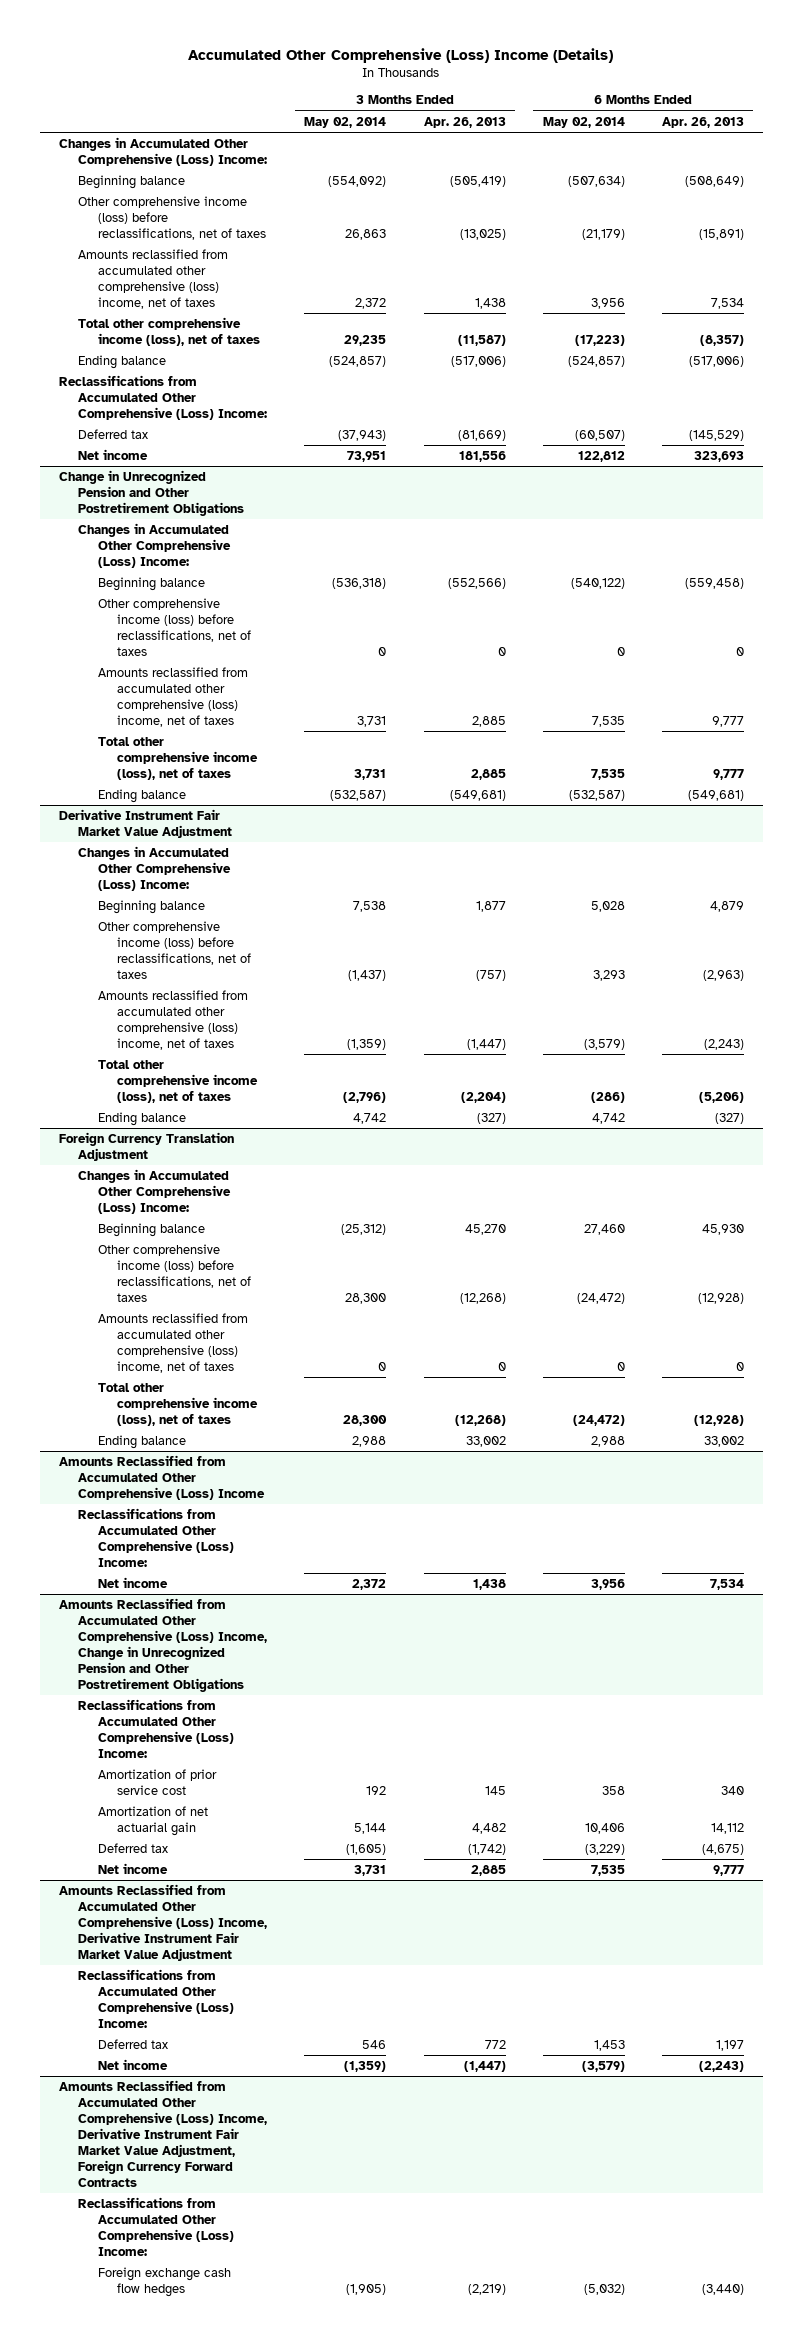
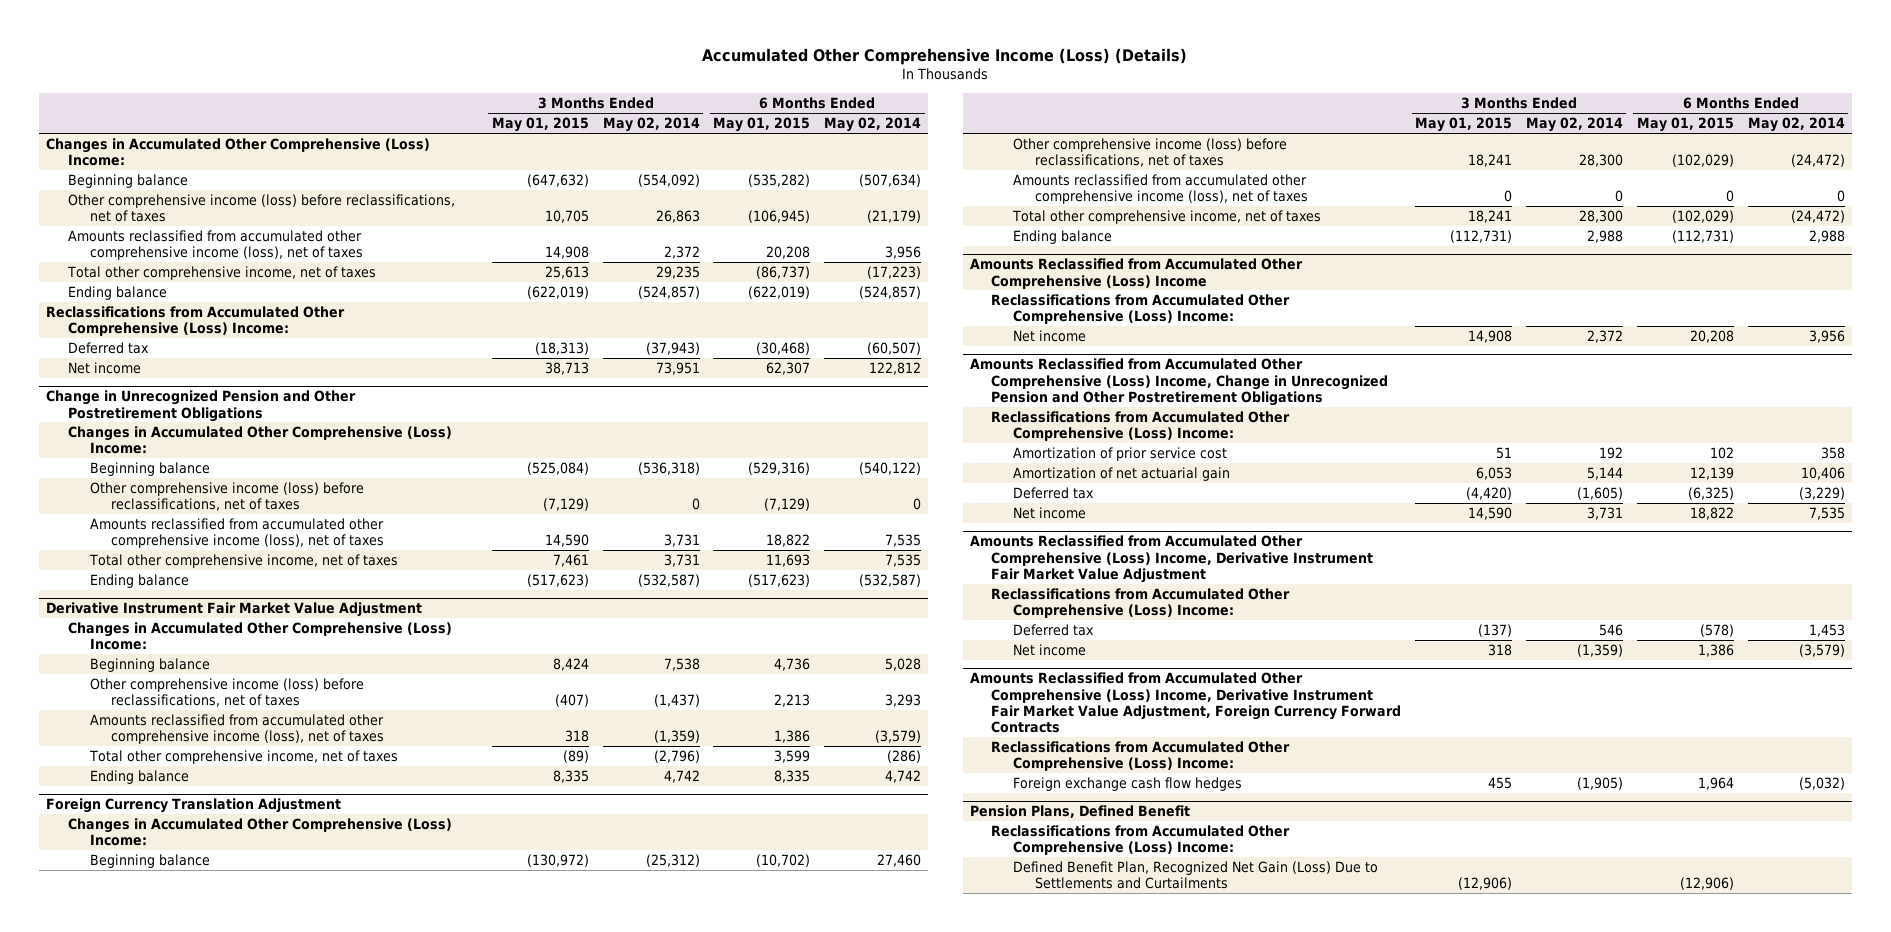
[188,47,614,63] Accumulated Other Comprehensive (Loss) Income (Details) -> [702,47,1188,65] Accumulated Other Comprehensive Income (Loss) (Details)
[423,116,506,128] Apr. 26, 2013 -> none
[661,116,744,128] Apr. 26, 2013 -> none
none -> [491,117,589,133] May 01, 2015
none -> [713,117,811,133] May 01, 2015
[78,249,229,309] Amounts reclassified from accumulated other comprehensive (loss) income, net of taxes -> [67,230,363,261] Amounts reclassified from accumulated other comprehensive income (loss), net of taxes
[78,317,260,347] Total other comprehensive income (loss), net of taxes -> [66,266,376,281] Total other comprehensive income, net of taxes
[97,667,248,727] Amounts reclassified from accumulated other comprehensive (loss) income, net of taxes -> [89,518,385,549] Amounts reclassified from accumulated other comprehensive income (loss), net of taxes
[97,737,259,780] Total other comprehensive income (loss), net of taxes -> [88,554,398,569] Total other comprehensive income, net of taxes
[97,990,248,1050] Amounts reclassified from accumulated other comprehensive (loss) income, net of taxes -> [89,714,385,745] Amounts reclassified from accumulated other comprehensive income (loss), net of taxes
[97,1060,259,1103] Total other comprehensive income (loss), net of taxes -> [88,750,398,765] Total other comprehensive income, net of taxes
[97,1313,248,1373] Amounts reclassified from accumulated other comprehensive (loss) income, net of taxes -> [1013,174,1308,205] Amounts reclassified from accumulated other comprehensive income (loss), net of taxes
[97,1383,259,1426] Total other comprehensive income (loss), net of taxes -> [1012,210,1322,225] Total other comprehensive income, net of taxes
none -> [969,805,1190,819] Pension Plans, Defined Benefit
none -> [991,825,1291,856] Reclassifications from Accumulated Other Comprehensive (Loss) Income:
none -> [1013,861,1379,890] Defined Benefit Plan, Recognized Net Gain (Loss) Due to Settlements and Curtailments

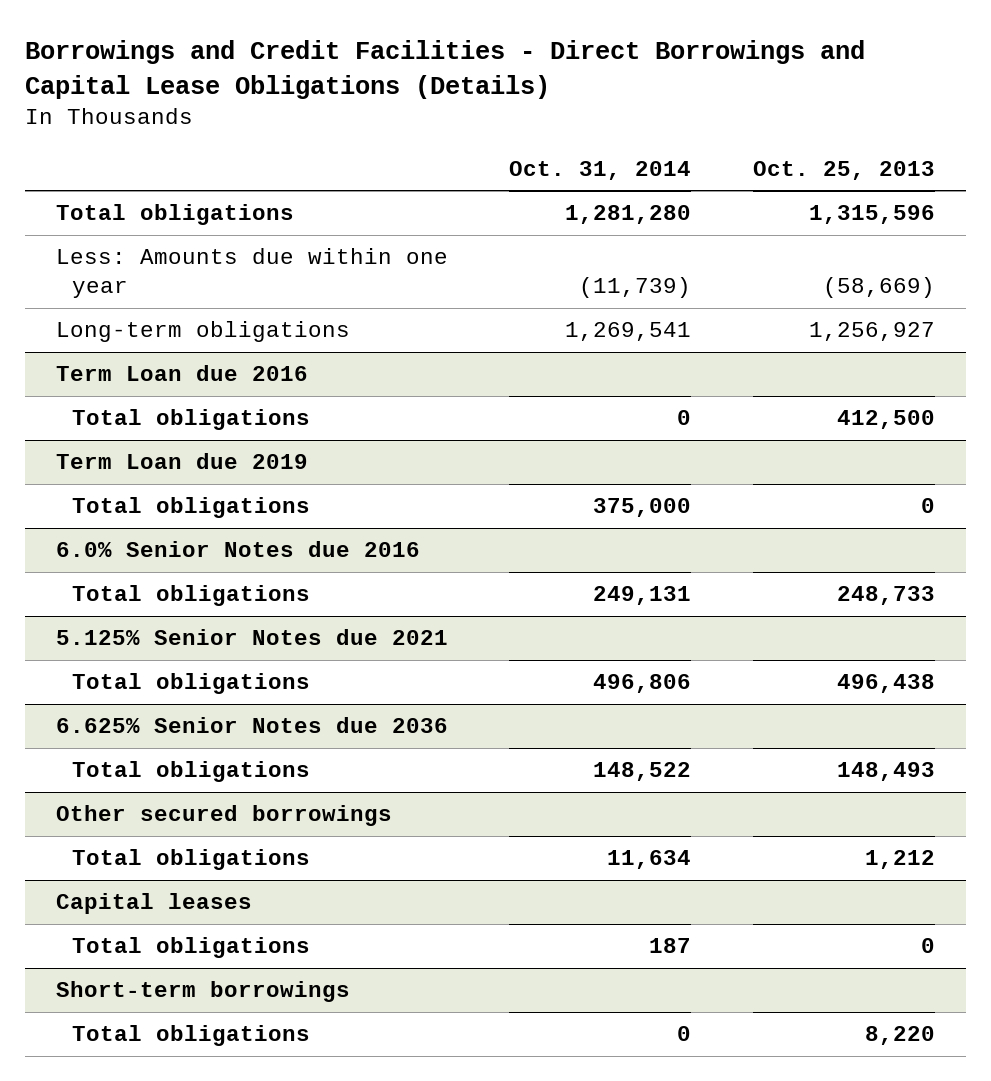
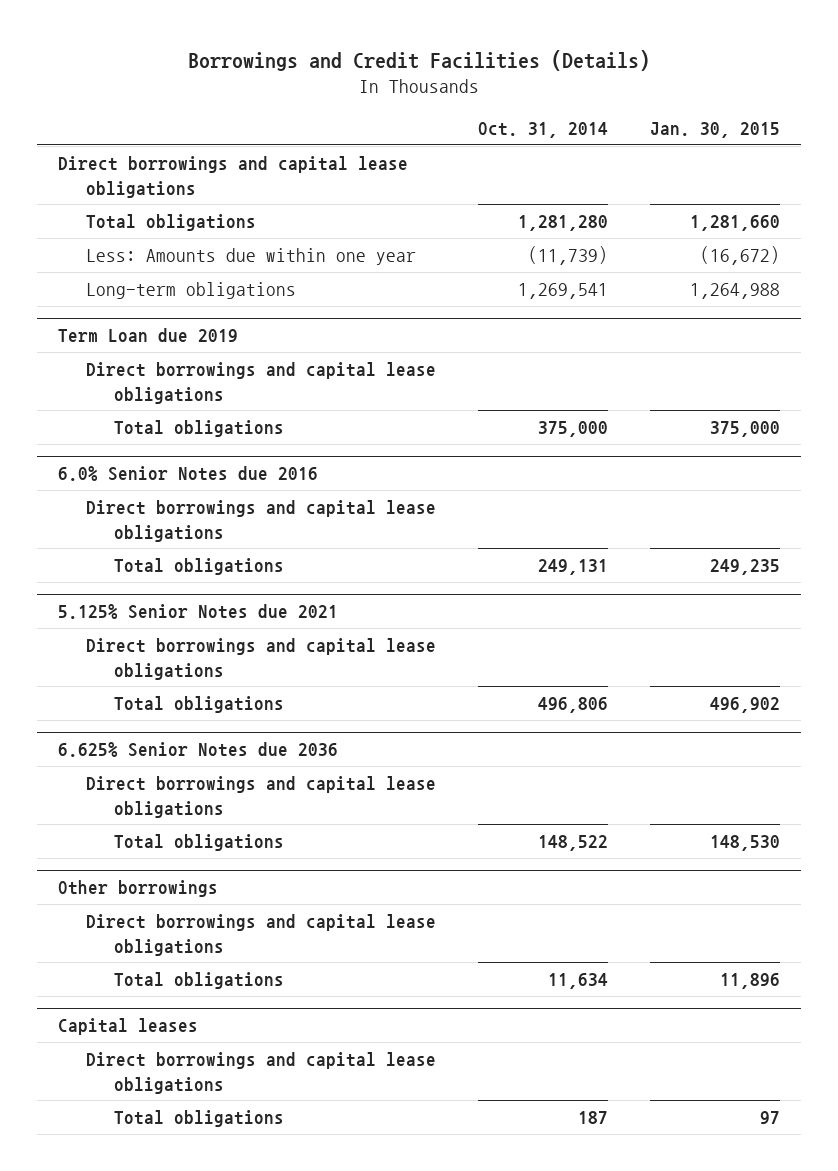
[24,40,865,99] Borrowings and Credit Facilities - Direct Borrowings and Capital Lease Obligations (Details) -> [188,49,651,71] Borrowings and Credit Facilities (Details)
[753,160,936,180] Oct. 25, 2013 -> none
none -> [650,122,781,139] Jan. 30, 2015
none -> [57,155,408,198] Direct borrowings and capital lease obligations
[55,365,308,382] Term Loan due 2016 -> none
[72,409,311,431] Total obligations -> none
none -> [86,361,437,404] Direct borrowings and capital lease obligations
none -> [86,499,437,542] Direct borrowings and capital lease obligations
none -> [86,637,437,680] Direct borrowings and capital lease obligations
none -> [86,775,437,818] Direct borrowings and capital lease obligations
[55,805,392,827] Other secured borrowings -> [57,880,218,898] Other borrowings
none -> [86,913,437,956] Direct borrowings and capital lease obligations
none -> [86,1051,437,1094] Direct borrowings and capital lease obligations
[55,981,350,1003] Short-term borrowings -> none
[72,1025,311,1047] Total obligations -> none

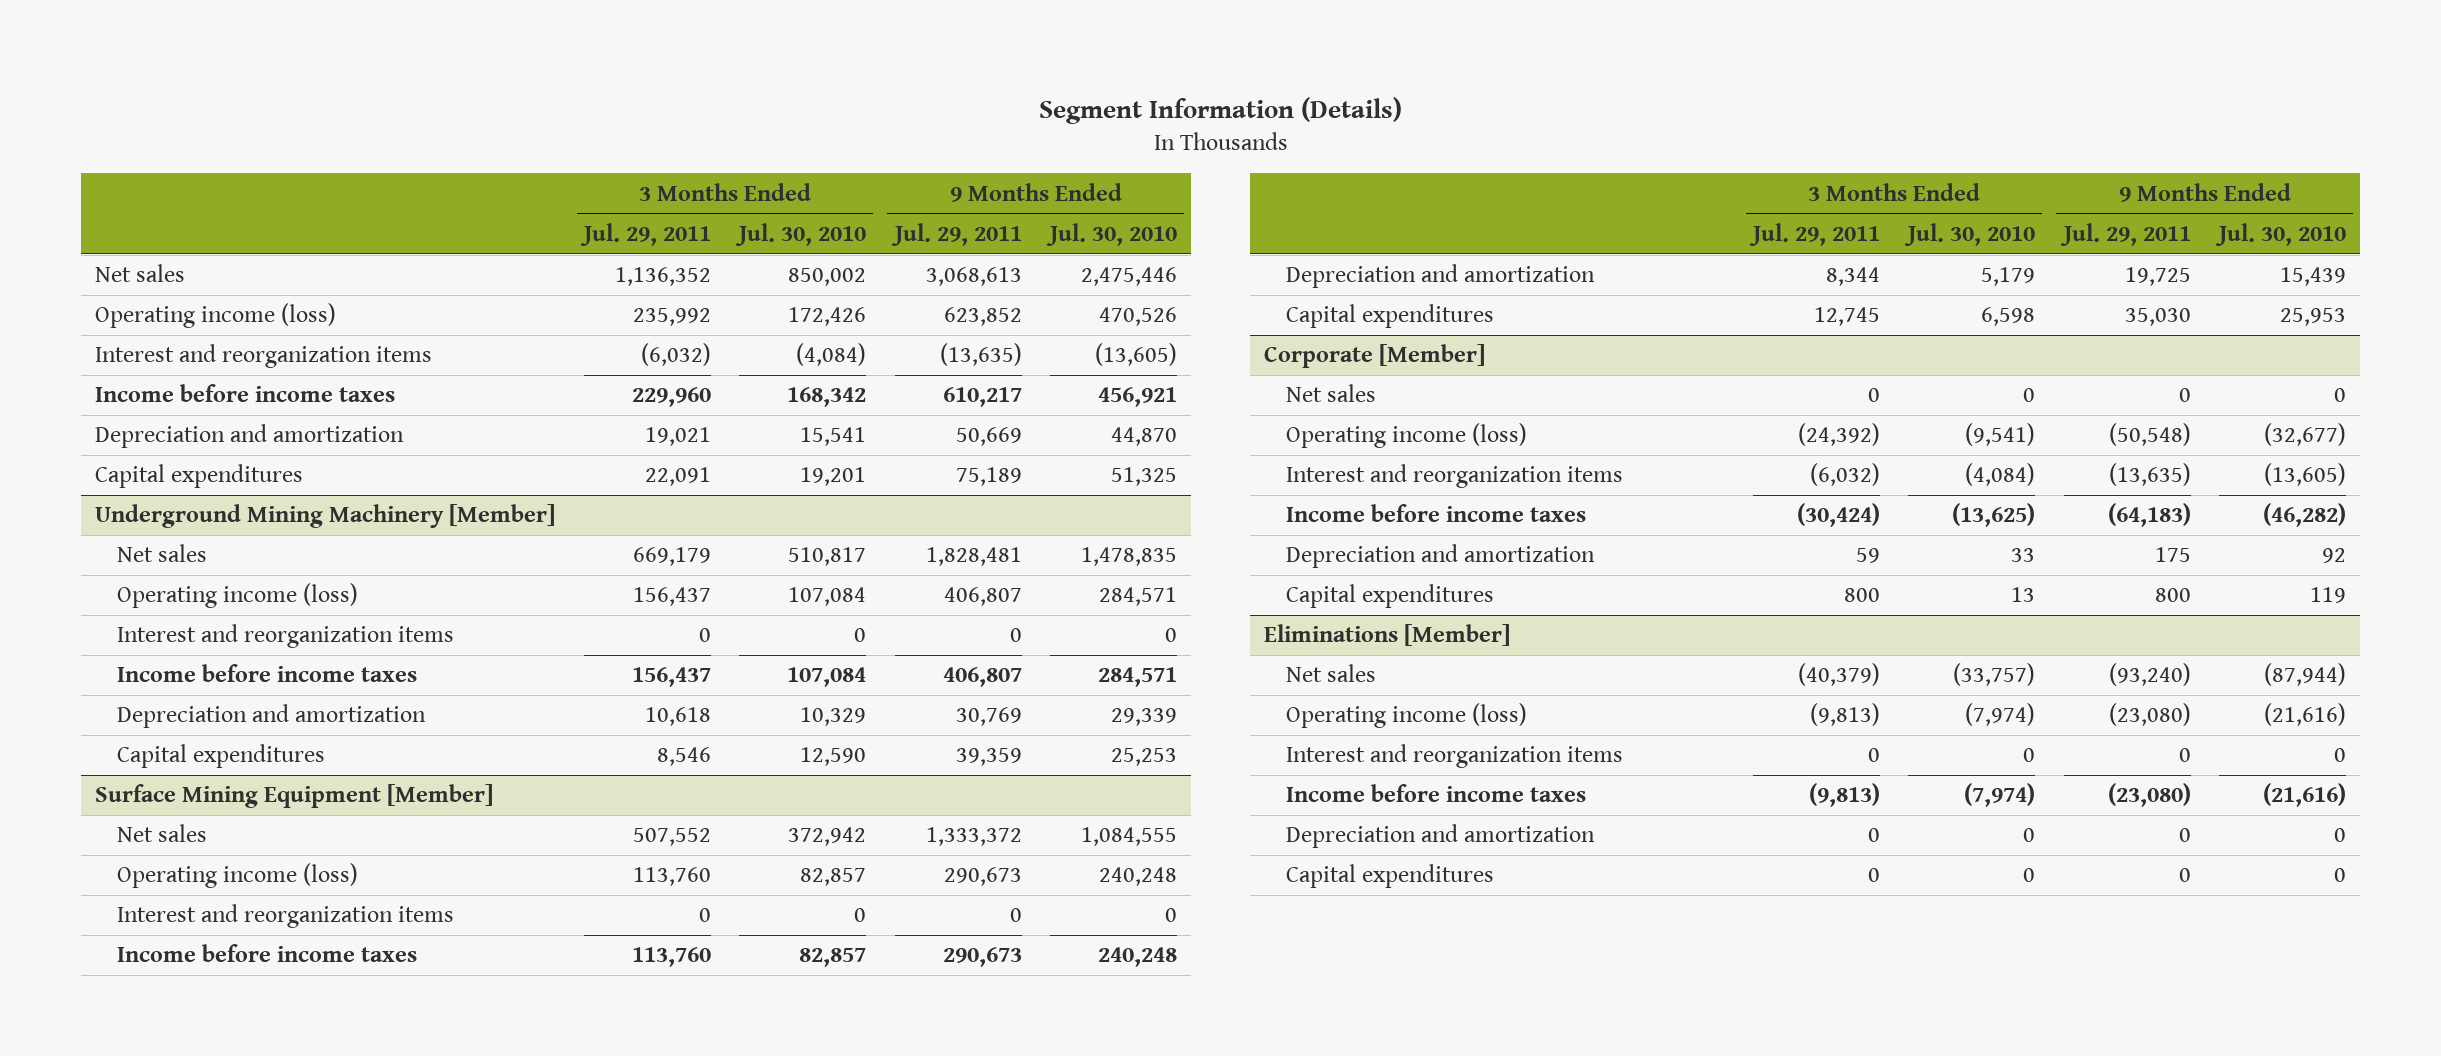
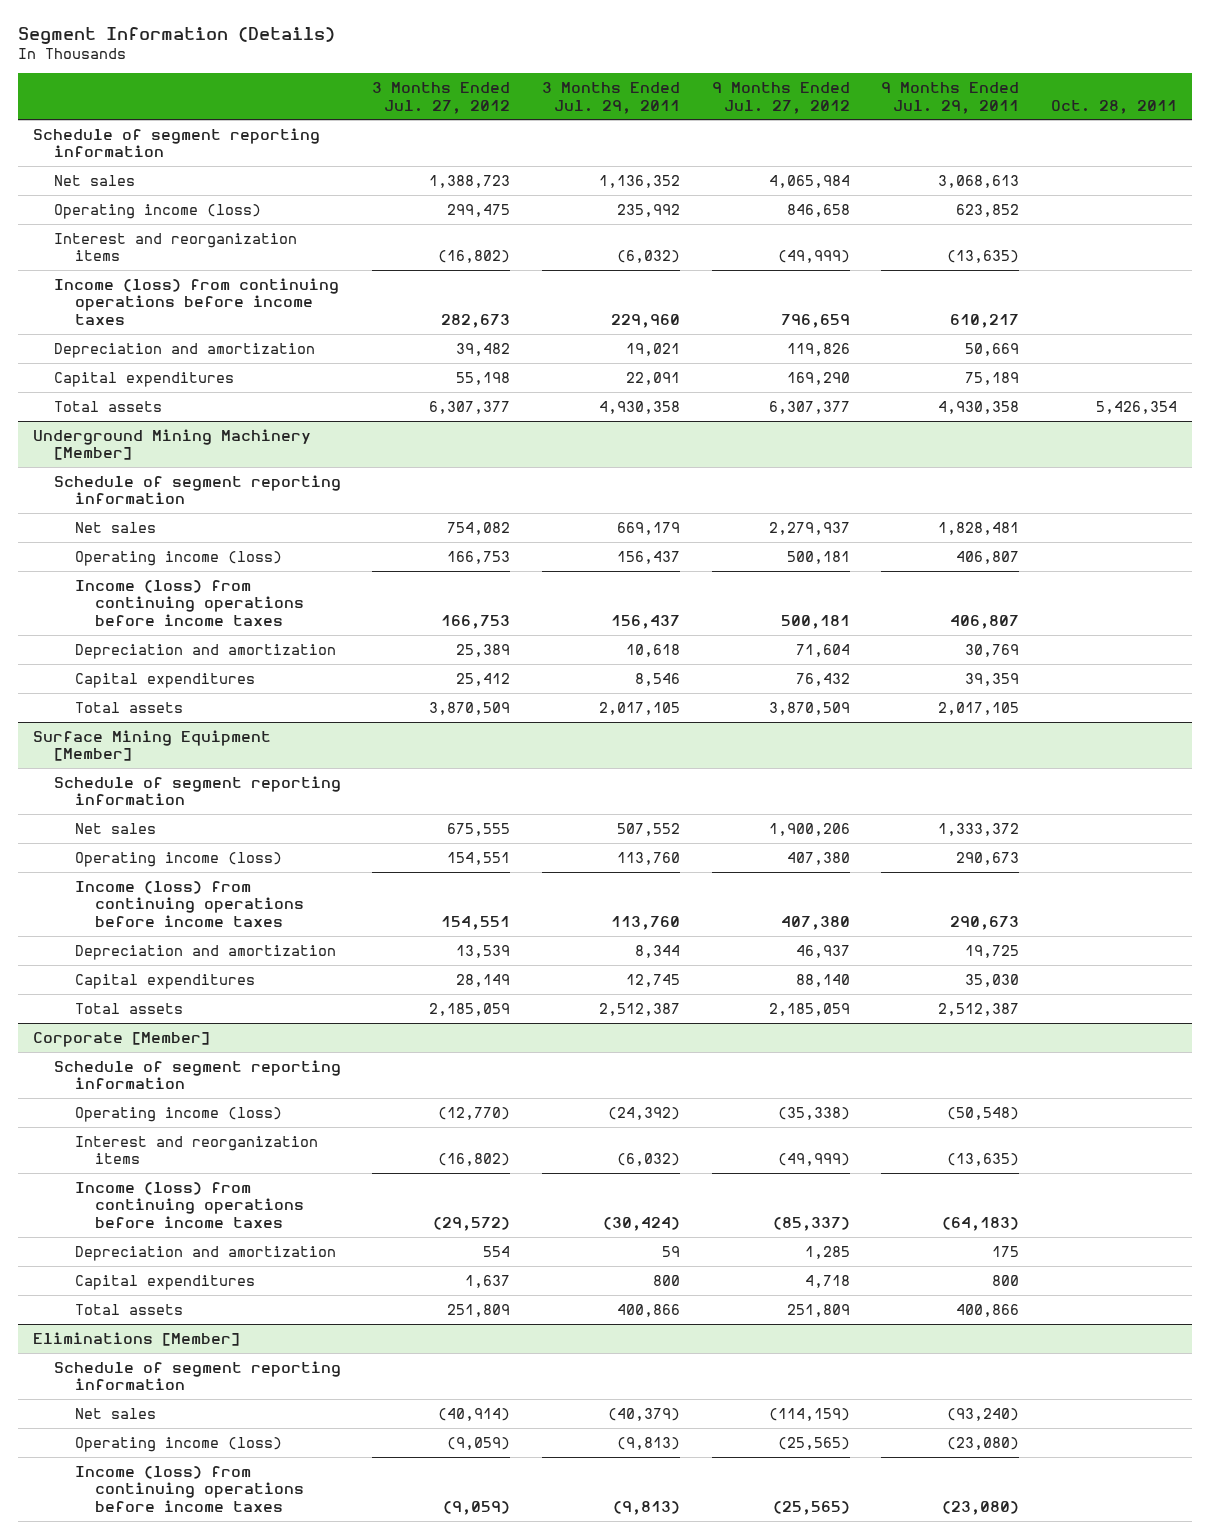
[735,222,867,246] Jul. 30, 2010 -> none
[1045,222,1177,246] Jul. 30, 2010 -> none
none -> [372,81,511,114] 3 Months Ended Jul. 27, 2012
none -> [711,81,850,114] 9 Months Ended Jul. 27, 2012
none -> [1050,99,1177,114] Oct. 28, 2011
none -> [33,127,321,158] Schedule of segment reporting information
[95,384,396,403] Income before income taxes -> [53,277,339,325] Income (loss) from continuing operations before income taxes
none -> [53,400,162,412] Total assets
none -> [53,474,341,505] Schedule of segment reporting information
[117,624,455,649] Interest and reorganization items -> none
[117,664,418,683] Income before income taxes -> [74,579,305,626] Income (loss) from continuing operations before income taxes
none -> [74,701,183,713] Total assets
none -> [53,775,341,806] Schedule of segment reporting information
[117,904,455,929] Interest and reorganization items -> none
[117,944,418,963] Income before income taxes -> [74,880,305,927] Income (loss) from continuing operations before income taxes
none -> [74,1002,183,1014] Total assets
[1286,384,1377,403] Net sales -> none
none -> [53,1059,341,1090] Schedule of segment reporting information
[1286,504,1587,523] Income before income taxes -> [74,1181,305,1228] Income (loss) from continuing operations before income taxes
none -> [74,1303,183,1315] Total assets
none -> [53,1360,341,1391] Schedule of segment reporting information
[1286,744,1624,769] Interest and reorganization items -> none
[1286,824,1596,849] Depreciation and amortization -> none
[1286,864,1495,889] Capital expenditures -> none
[1286,784,1587,803] Income before income taxes -> [74,1465,305,1512] Income (loss) from continuing operations before income taxes

